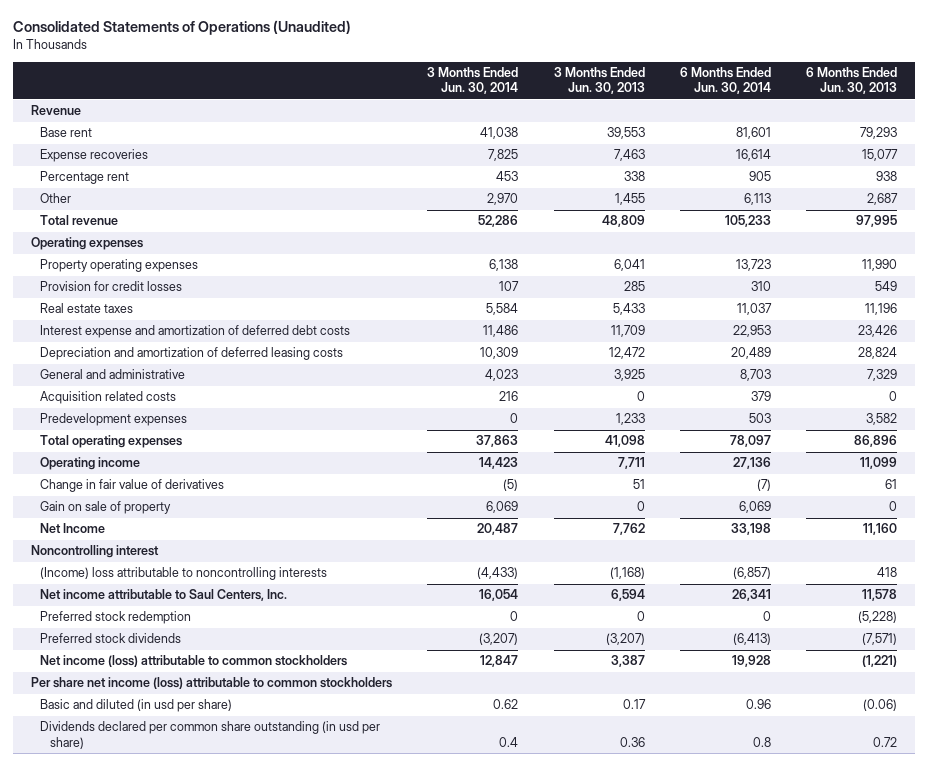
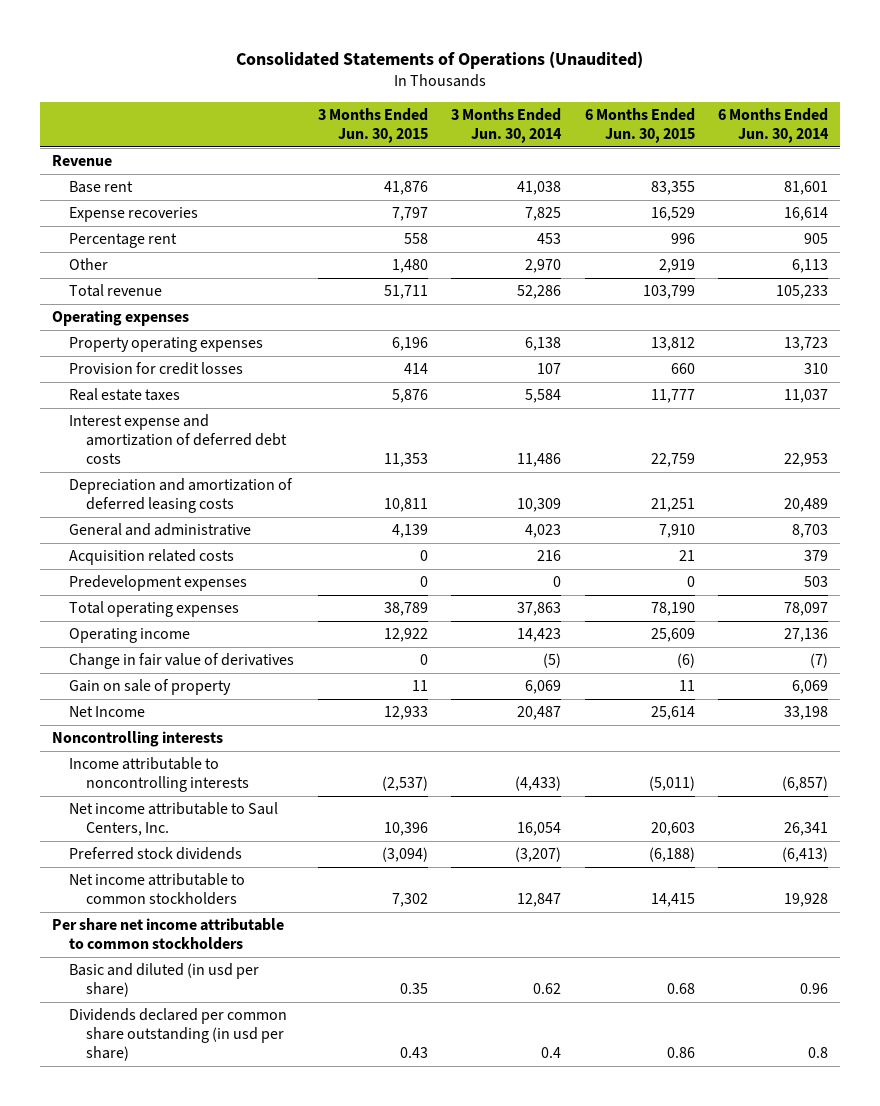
[553,66,645,95] 3 Months Ended Jun. 30, 2013 -> none
[806,66,898,95] 6 Months Ended Jun. 30, 2013 -> none
none -> [317,107,428,144] 3 Months Ended Jun. 30, 2015
none -> [584,107,695,144] 6 Months Ended Jun. 30, 2015
[30,545,159,559] Noncontrolling interest -> [51,731,223,748] Noncontrolling interests
[40,567,328,581] (Income) loss attributable to noncontrolling interests -> [69,757,250,793] Income attributable to noncontrolling interests
[40,611,192,625] Preferred stock redemption -> none
[40,655,348,668] Net income (loss) attributable to common stockholders -> [69,873,246,906] Net income attributable to common stockholders
[30,677,392,690] Per share net income (loss) attributable to common stockholders -> [51,918,284,951] Per share net income attributable to common stockholders

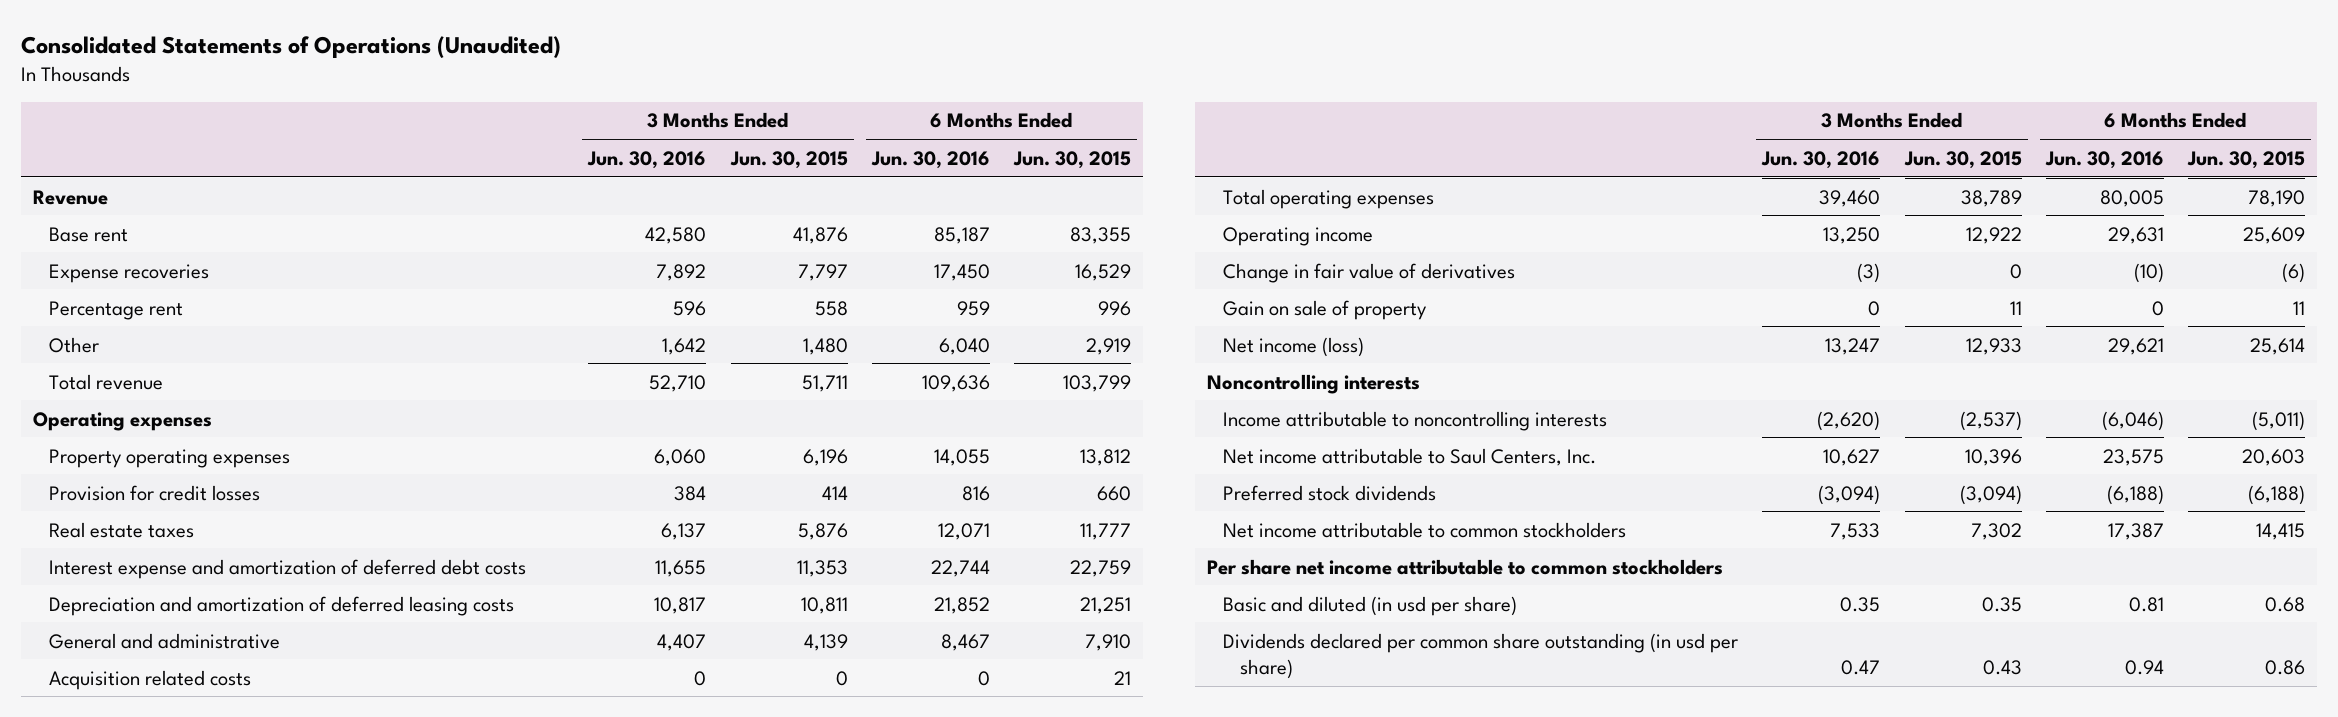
[451,107,563,144] 3 Months Ended Jun. 30, 2014 -> none
[718,107,830,144] 6 Months Ended Jun. 30, 2014 -> none
none -> [587,150,707,169] Jun. 30, 2016
none -> [870,150,990,169] Jun. 30, 2016
[69,575,248,592] Predevelopment expenses -> none
[69,706,146,718] Net Income -> [1223,336,1365,357] Net income (loss)

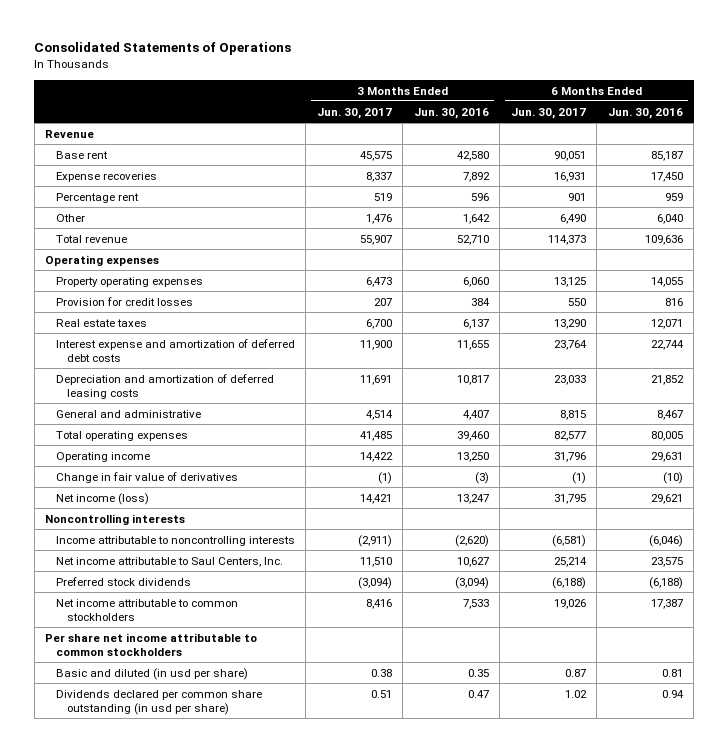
[20,36,561,59] Consolidated Statements of Operations (Unaudited) -> [34,42,292,56] Consolidated Statements of Operations
[729,150,848,169] Jun. 30, 2015 -> none
[1012,150,1131,169] Jun. 30, 2015 -> none
none -> [316,107,392,119] Jun. 30, 2017
none -> [510,107,586,119] Jun. 30, 2017
[49,669,252,690] Acquisition related costs -> none
[1223,299,1428,320] Gain on sale of property -> none

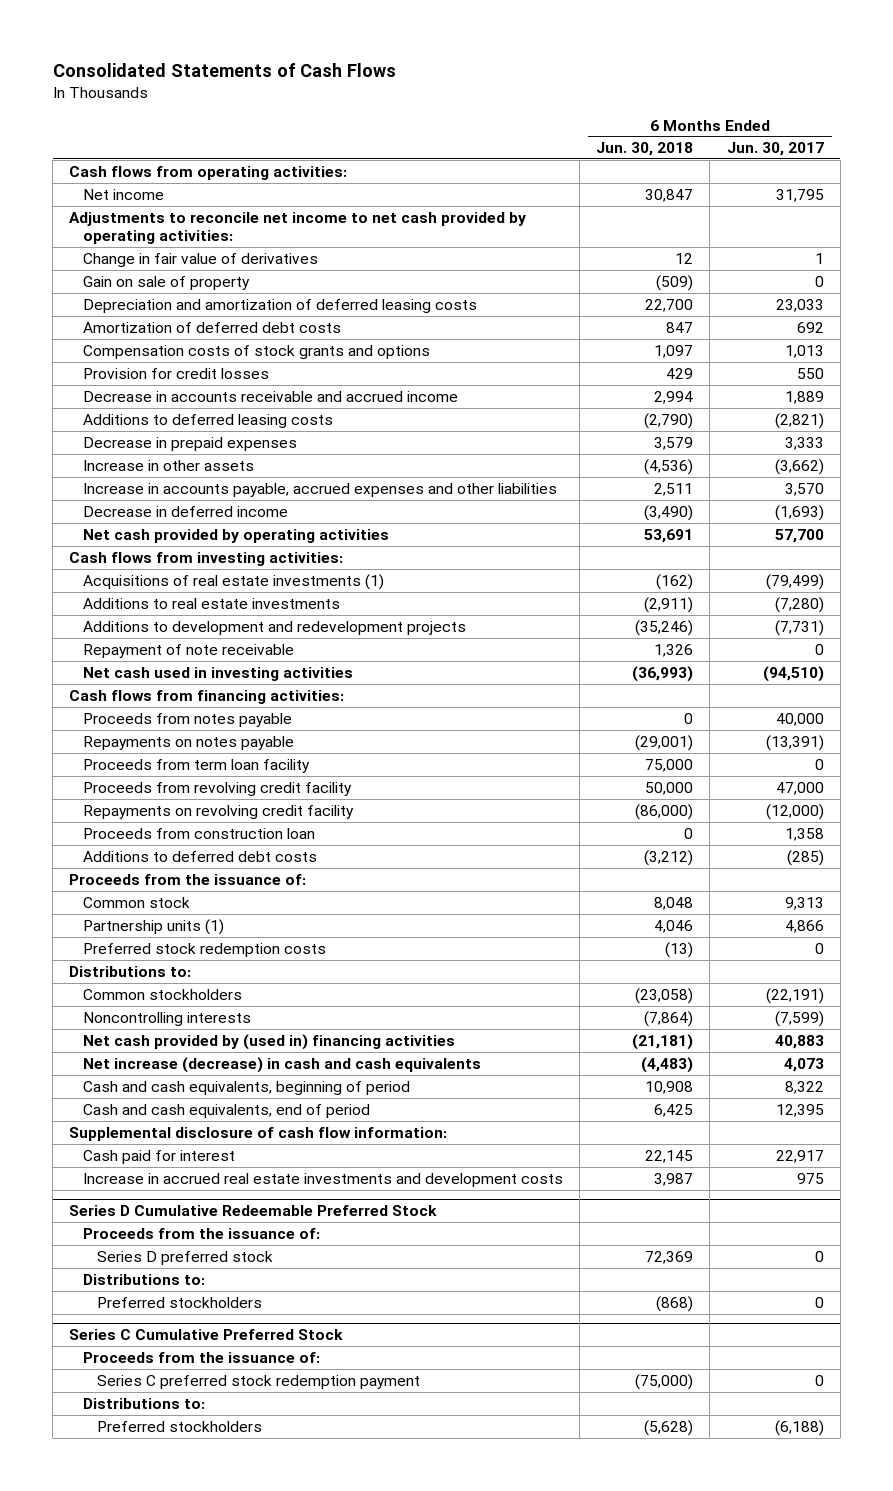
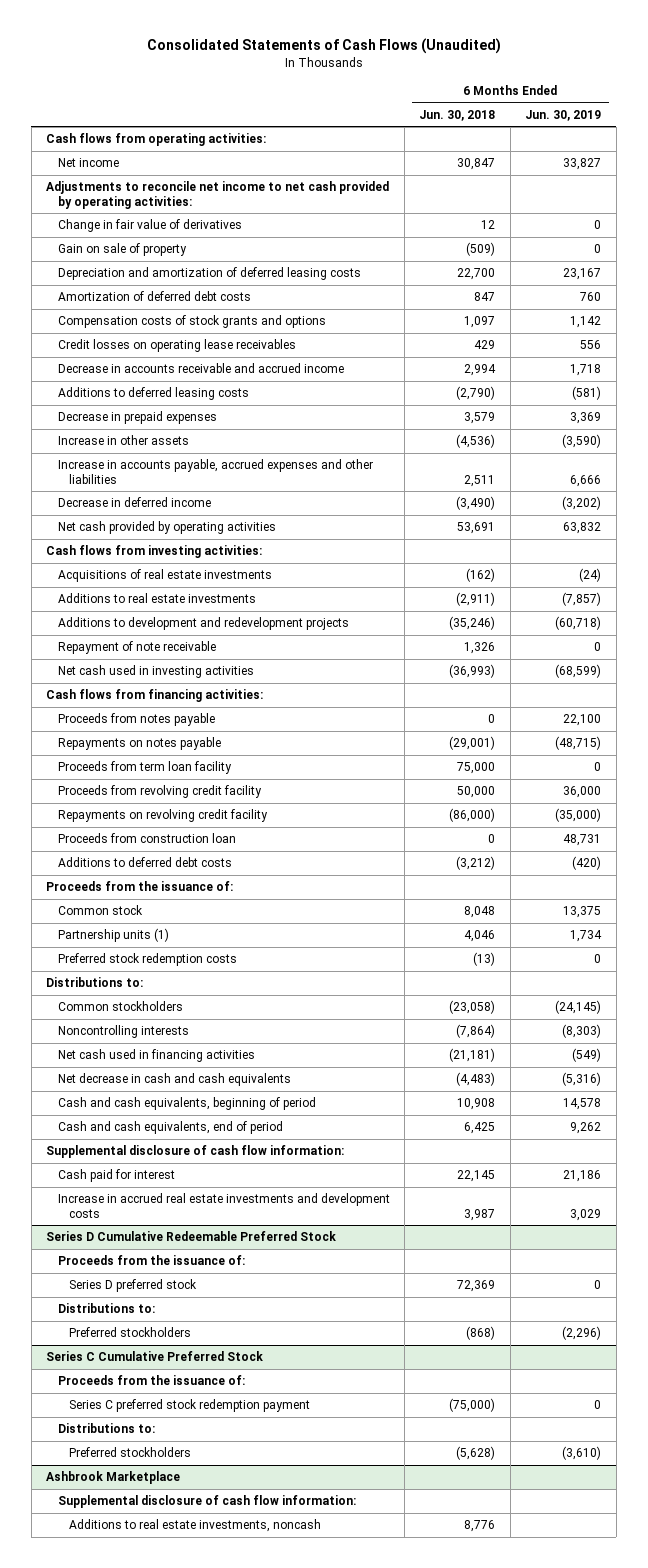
[52,62,396,77] Consolidated Statements of Cash Flows -> [146,38,501,55] Consolidated Statements of Cash Flows (Unaudited)
[726,142,824,157] Jun. 30, 2017 -> none
none -> [525,109,602,121] Jun. 30, 2019
[83,367,270,379] Provision for credit losses -> [57,339,296,353] Credit losses on operating lease receivables
[83,573,385,590] Acquisitions of real estate investments (1) -> [57,569,272,583] Acquisitions of real estate investments
[83,1033,456,1050] Net cash provided by (used in) financing activities -> [57,1049,255,1063] Net cash used in financing activities
[83,1056,482,1073] Net increase (decrease) in cash and cash equivalents -> [57,1073,291,1087] Net decrease in cash and cash equivalents
none -> [46,1471,181,1485] Ashbrook Marketplace
none -> [57,1495,356,1509] Supplemental disclosure of cash flow information:
none -> [68,1519,321,1533] Additions to real estate investments, noncash

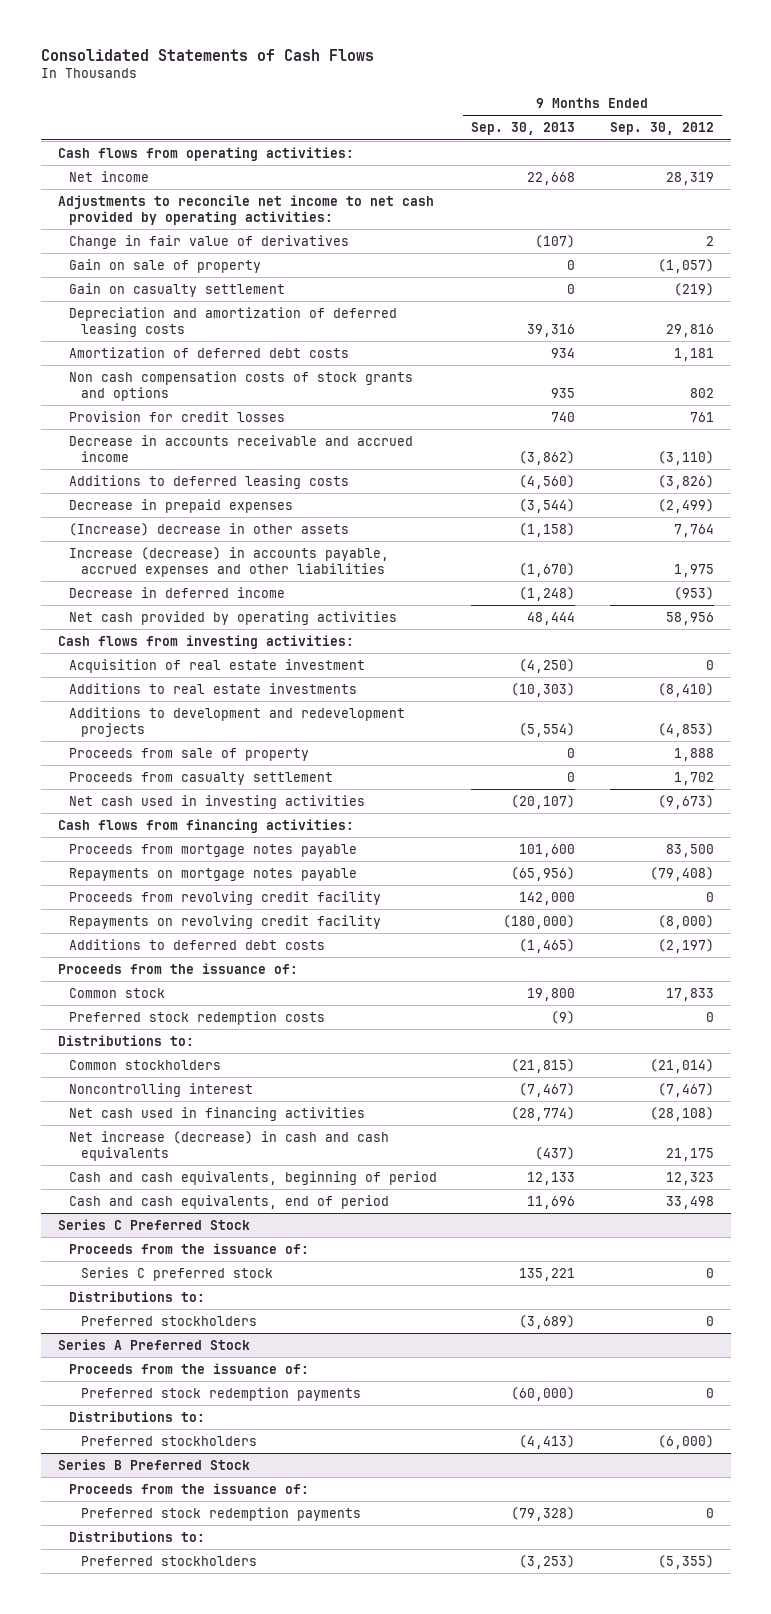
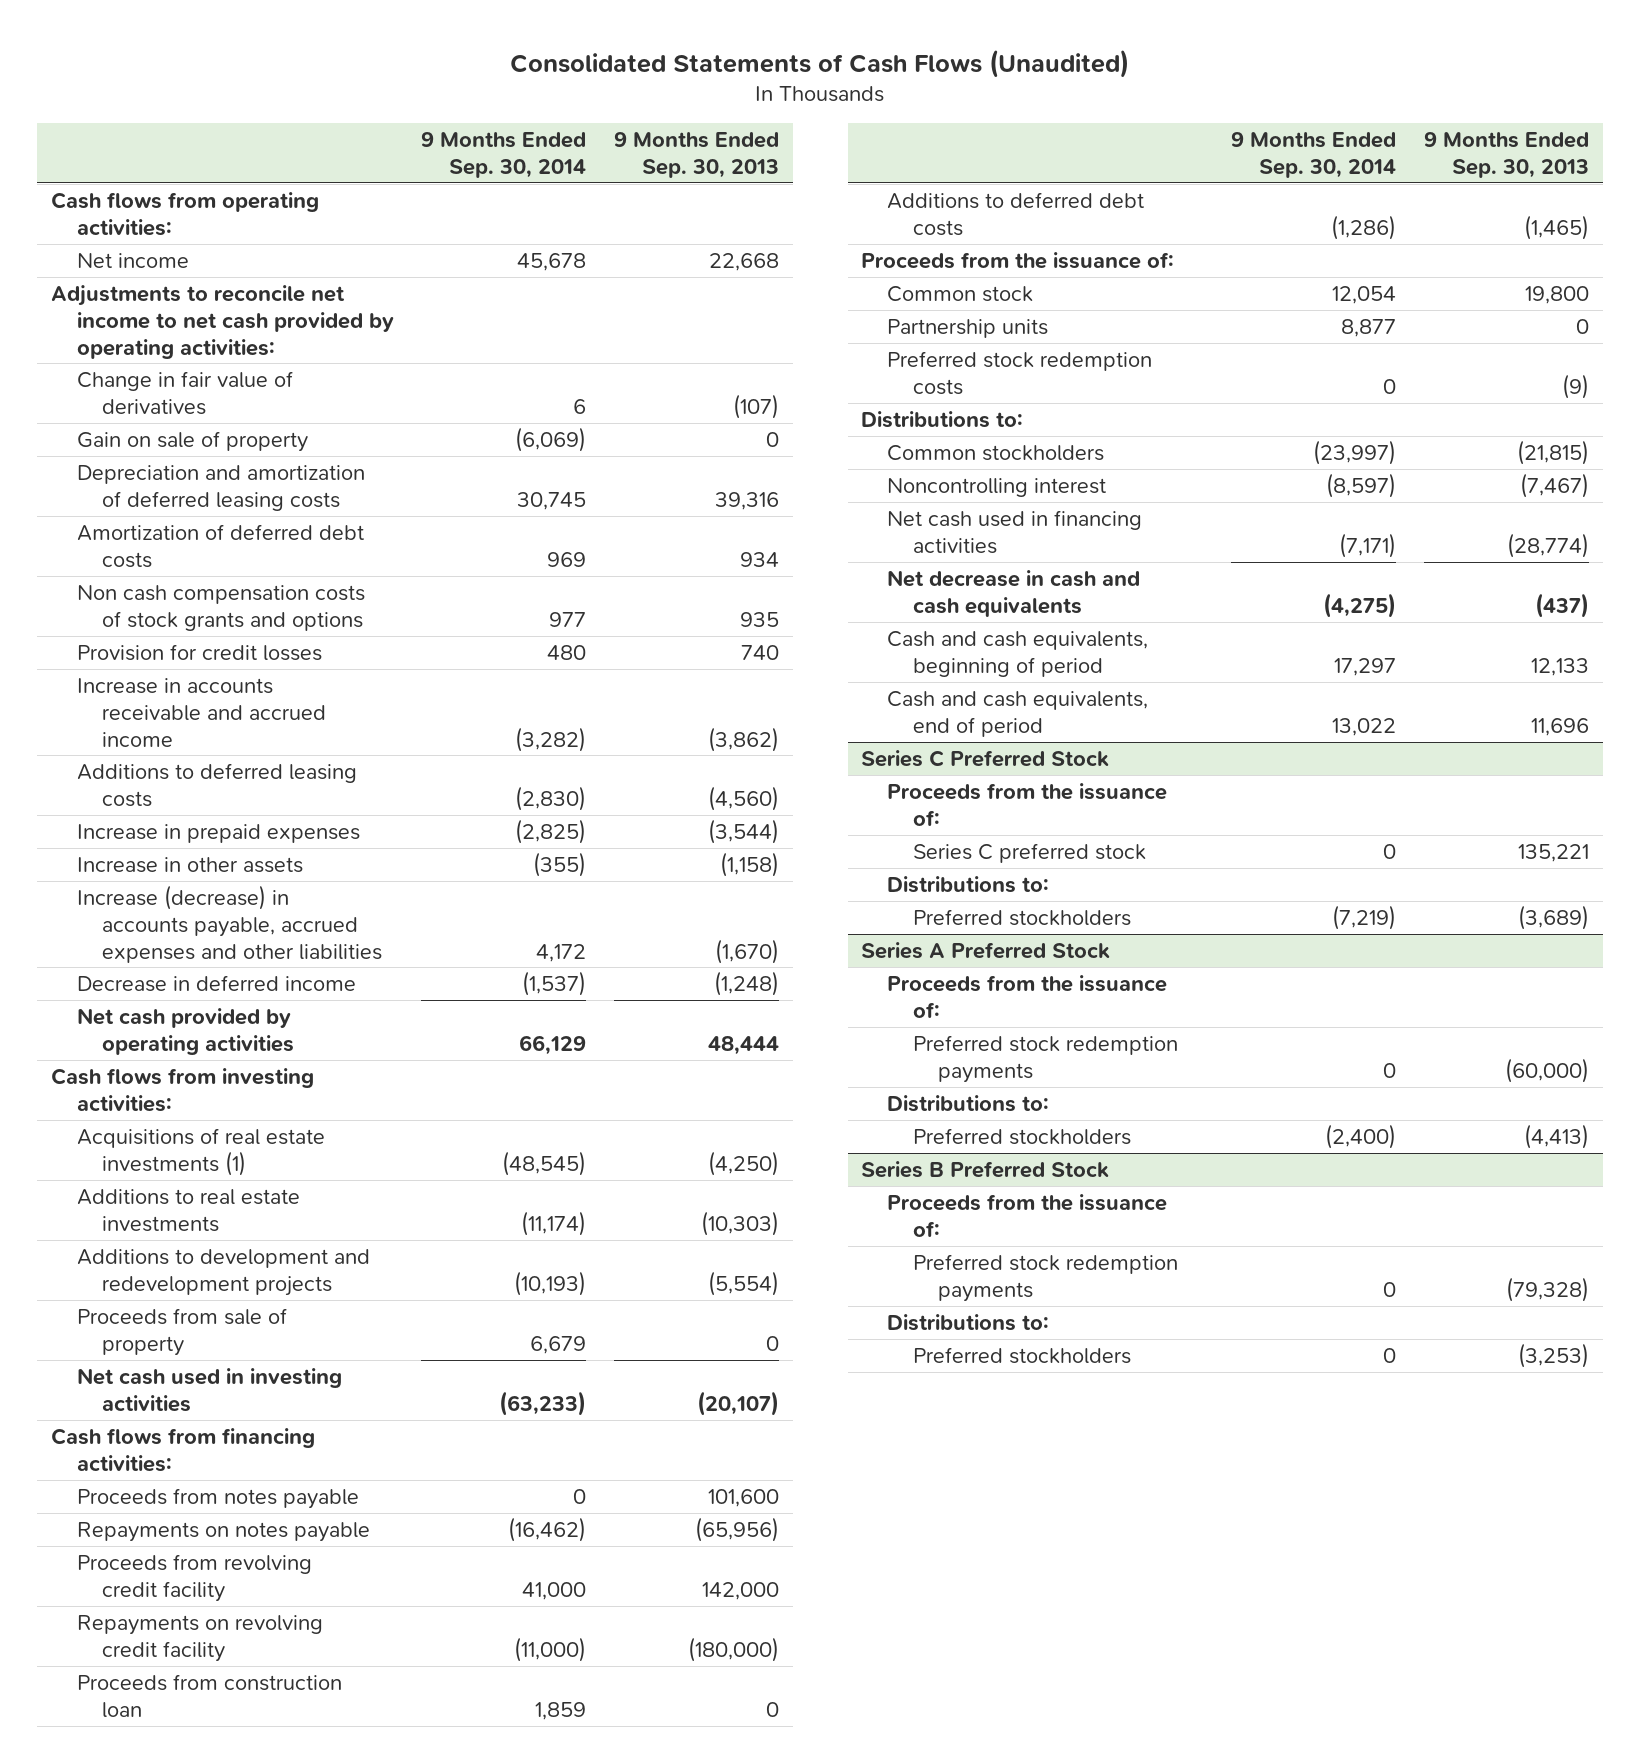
[40,48,374,61] Consolidated Statements of Cash Flows -> [510,48,1130,78] Consolidated Statements of Cash Flows (Unaudited)
[609,122,714,136] Sep. 30, 2012 -> none
none -> [421,132,587,178] 9 Months Ended Sep. 30, 2014
[69,282,286,297] Gain on casualty settlement -> none
[69,434,414,462] Decrease in accounts receivable and accrued income -> [76,677,327,747] Increase in accounts receivable and accrued income
[69,498,294,513] Decrease in prepaid expenses -> [76,823,360,843] Increase in prepaid expenses
[69,522,350,536] (Increase) decrease in other assets -> [76,856,303,873] Increase in other assets
[69,658,366,673] Acquisition of real estate investment -> [76,1127,325,1176] Acquisitions of real estate investments (1)
[69,771,334,785] Proceeds from casualty settlement -> none
[69,843,358,857] Proceeds from mortgage notes payable -> [76,1487,359,1509] Proceeds from notes payable
[69,867,358,881] Repayments on mortgage notes payable -> [76,1521,370,1542] Repayments on notes payable
none -> [76,1673,342,1718] Proceeds from construction loan
none -> [886,318,1048,338] Partnership units
[69,1130,390,1161] Net increase (decrease) in cash and cash equivalents -> [886,569,1140,617] Net decrease in cash and cash equivalents

